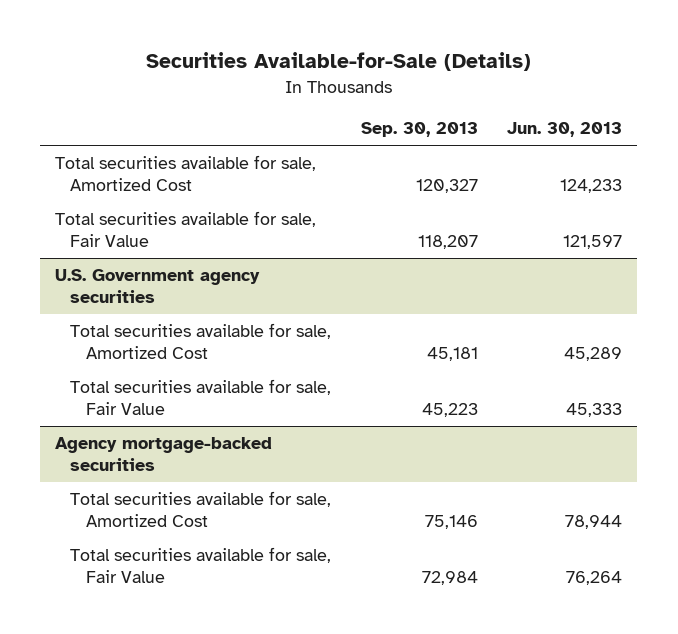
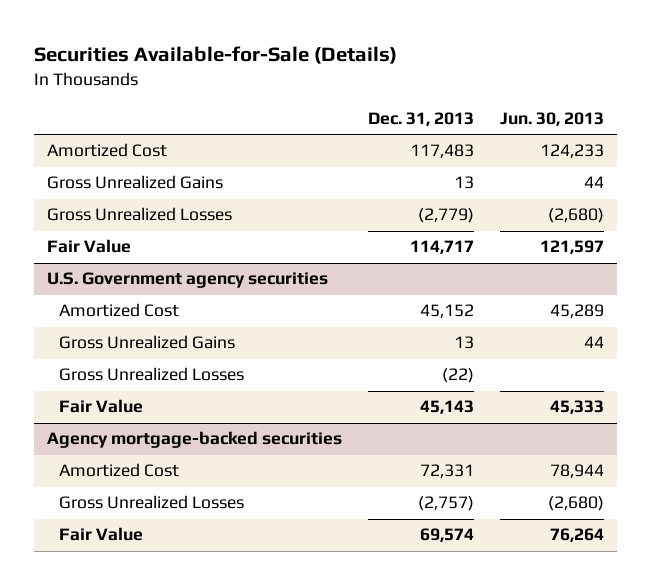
[360,122,478,138] Sep. 30, 2013 -> none
none -> [367,112,474,127] Dec. 31, 2013
[55,155,317,191] Total securities available for sale, Amortized Cost -> [46,143,167,158] Amortized Cost
none -> [46,175,223,190] Gross Unrealized Gains
none -> [46,207,232,222] Gross Unrealized Losses
[55,211,317,247] Total securities available for sale, Fair Value -> [46,239,131,254] Fair Value
[70,323,332,359] Total securities available for sale, Amortized Cost -> [59,303,180,318] Amortized Cost
none -> [59,335,236,350] Gross Unrealized Gains
none -> [59,367,245,382] Gross Unrealized Losses
[70,379,332,415] Total securities available for sale, Fair Value -> [59,399,144,414] Fair Value
[70,491,332,527] Total securities available for sale, Amortized Cost -> [59,463,180,478] Amortized Cost
none -> [59,495,245,510] Gross Unrealized Losses
[70,547,332,583] Total securities available for sale, Fair Value -> [59,527,144,542] Fair Value

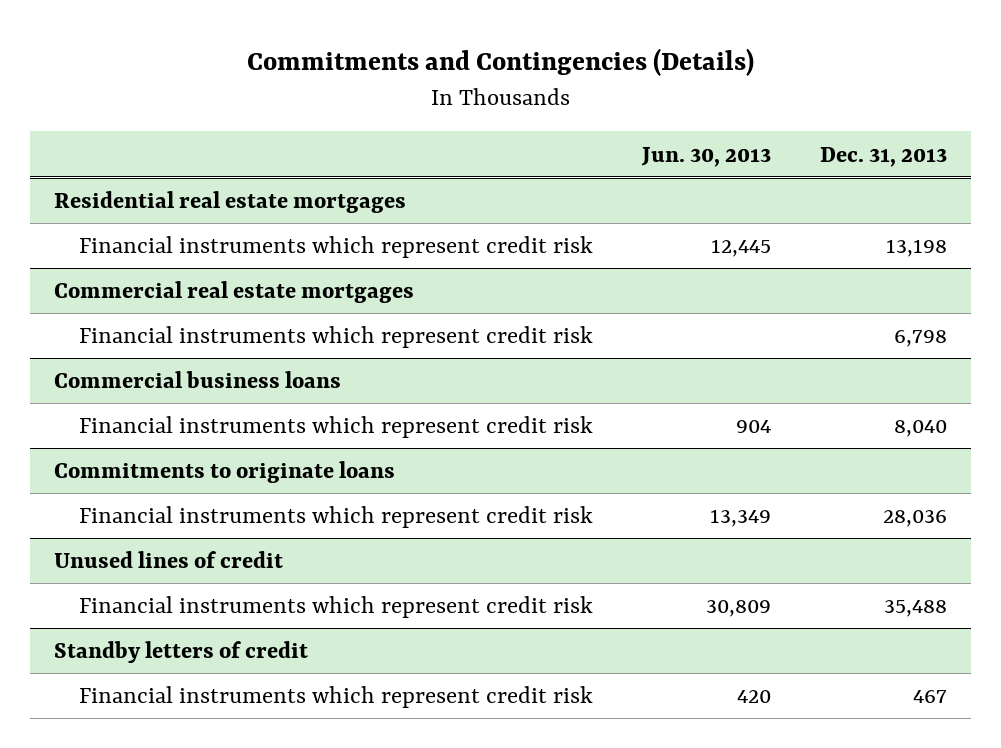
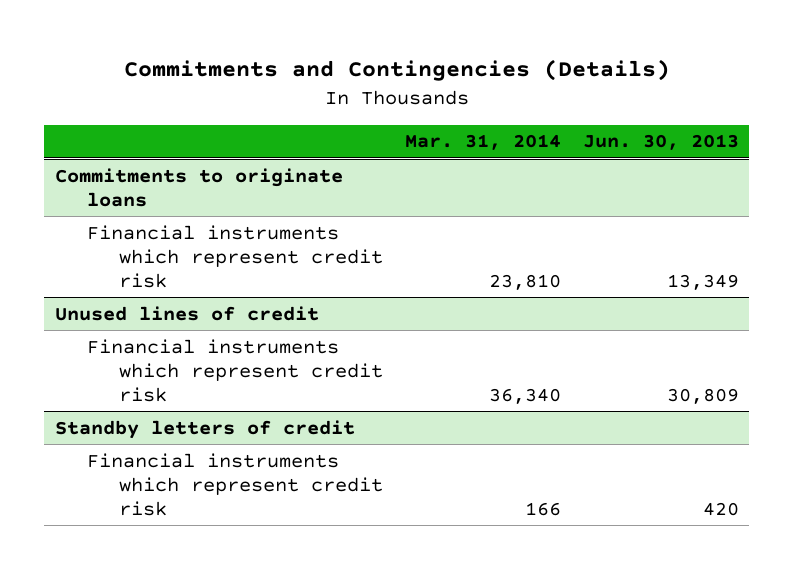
[819,146,947,167] Dec. 31, 2013 -> none
none -> [404,134,561,151] Mar. 31, 2014
[54,191,407,214] Residential real estate mortgages -> none
[78,236,593,259] Financial instruments which represent credit risk -> none
[54,281,415,304] Commercial real estate mortgages -> none
[78,326,593,349] Financial instruments which represent credit risk -> none
[54,371,342,389] Commercial business loans -> none
[78,416,593,439] Financial instruments which represent credit risk -> none

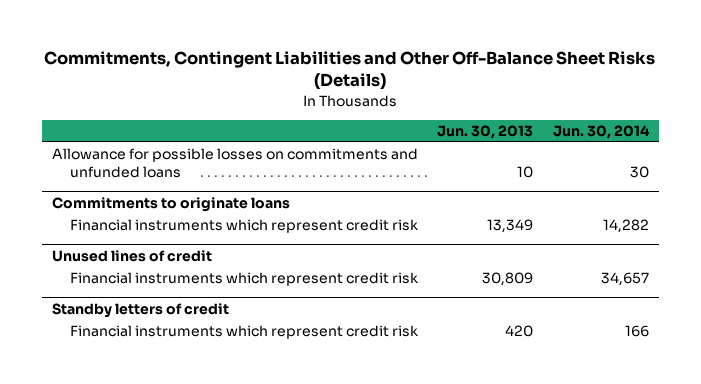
[123,59,670,82] Commitments and Contingencies (Details) -> [44,51,656,91] Commitments, Contingent Liabilities and Other Off-Balance Sheet Risks (Details)
[404,134,561,151] Mar. 31, 2014 -> none
none -> [552,125,650,140] Jun. 30, 2014
none -> [52,148,419,179] Allowance for possible losses on commitments and unfunded loans

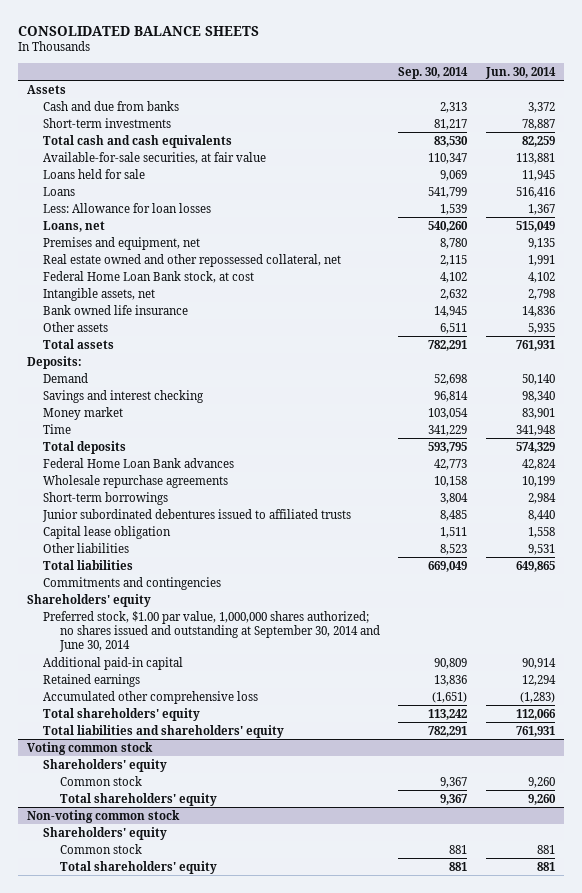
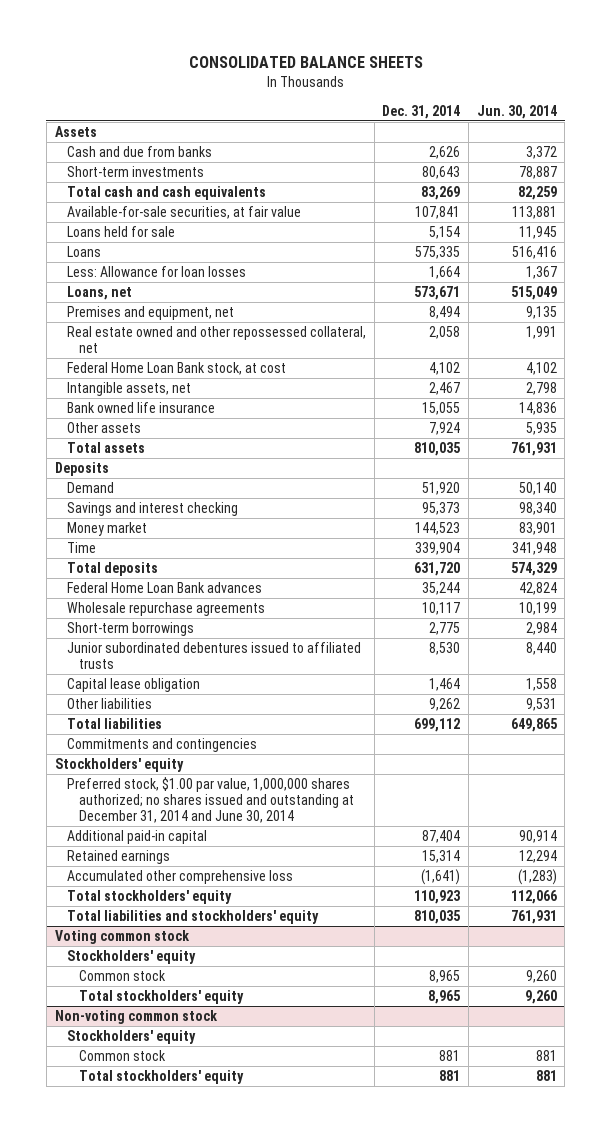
[398,66,469,79] Sep. 30, 2014 -> none
none -> [382,104,461,119] Dec. 31, 2014
[26,355,82,369] Deposits: -> [54,461,109,476] Deposits
[26,593,151,607] Shareholders' equity -> [54,757,184,772] Stockholders' equity
[43,610,381,653] Preferred stock, $1.00 par value, 1,000,000 shares authorized; no shares issued and outstanding at September 30, 2014 and June 30, 2014 -> [66,776,355,824] Preferred stock, $1.00 par value, 1,000,000 shares authorized; no shares issued and outstanding at December 31, 2014 and June 30, 2014
[43,707,201,721] Total shareholders' equity -> [66,889,232,904] Total stockholders' equity
[43,724,285,738] Total liabilities and shareholders' equity -> [66,909,319,924] Total liabilities and stockholders' equity
[43,758,168,772] Shareholders' equity -> [66,949,196,964] Stockholders' equity
[60,792,218,806] Total shareholders' equity -> [79,989,245,1004] Total stockholders' equity
[43,826,168,840] Shareholders' equity -> [66,1029,196,1044] Stockholders' equity
[60,860,218,874] Total shareholders' equity -> [79,1069,245,1084] Total stockholders' equity

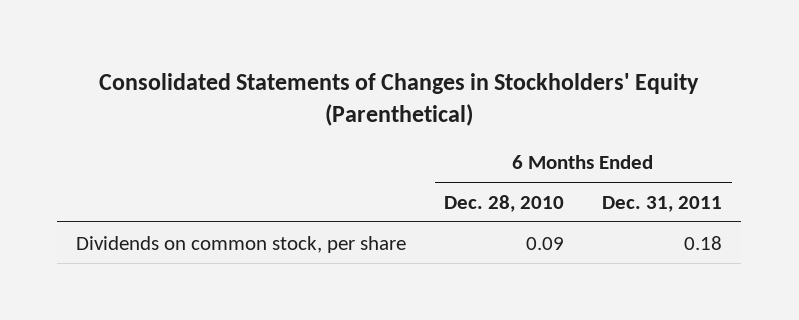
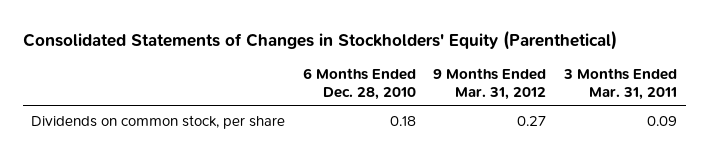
[602,195,723,212] Dec. 31, 2011 -> none
none -> [433,68,547,101] 9 Months Ended Mar. 31, 2012
none -> [562,68,677,101] 3 Months Ended Mar. 31, 2011
[526,236,565,250] 0.09 -> [389,115,416,126] 0.18

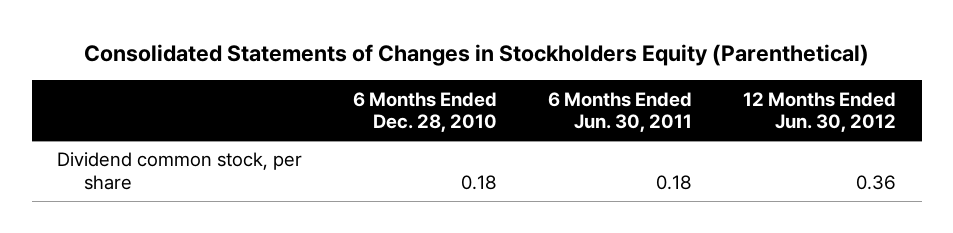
[22,29,617,50] Consolidated Statements of Changes in Stockholders' Equity (Parenthetical) -> [83,44,869,67] Consolidated Statements of Changes in Stockholders Equity (Parenthetical)
[433,68,547,101] 9 Months Ended Mar. 31, 2012 -> none
[562,68,677,101] 3 Months Ended Mar. 31, 2011 -> none
none -> [548,91,693,133] 6 Months Ended Jun. 30, 2011
none -> [743,91,897,133] 12 Months Ended Jun. 30, 2012
[31,114,286,129] Dividends on common stock, per share -> [57,152,303,190] Dividend common stock, per share

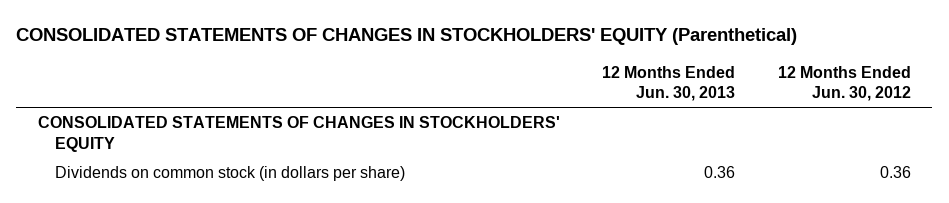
[83,44,869,67] Consolidated Statements of Changes in Stockholders Equity (Parenthetical) -> [16,28,798,46] CONSOLIDATED STATEMENTS OF CHANGES IN STOCKHOLDERS' EQUITY (Parenthetical)
[353,91,498,133] 6 Months Ended Dec. 28, 2010 -> none
[548,91,693,133] 6 Months Ended Jun. 30, 2011 -> none
none -> [602,65,736,102] 12 Months Ended Jun. 30, 2013
none -> [37,116,560,152] CONSOLIDATED STATEMENTS OF CHANGES IN STOCKHOLDERS' EQUITY
[57,152,303,190] Dividend common stock, per share -> [54,166,405,182] Dividends on common stock (in dollars per share)

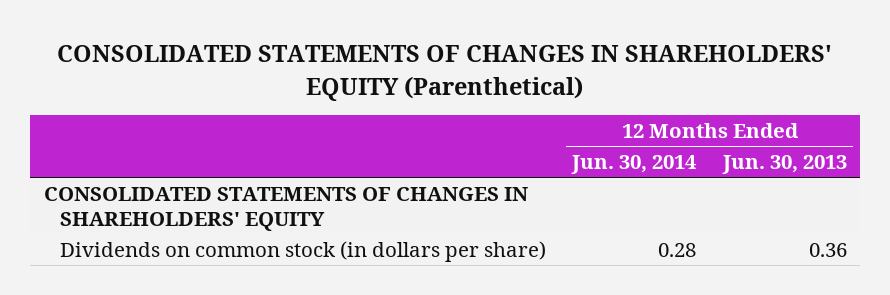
[16,28,798,46] CONSOLIDATED STATEMENTS OF CHANGES IN STOCKHOLDERS' EQUITY (Parenthetical) -> [57,45,833,101] CONSOLIDATED STATEMENTS OF CHANGES IN SHAREHOLDERS' EQUITY (Parenthetical)
[778,65,912,102] 12 Months Ended Jun. 30, 2012 -> none
none -> [571,155,698,175] Jun. 30, 2014
[37,116,560,152] CONSOLIDATED STATEMENTS OF CHANGES IN STOCKHOLDERS' EQUITY -> [43,186,528,232] CONSOLIDATED STATEMENTS OF CHANGES IN SHAREHOLDERS' EQUITY

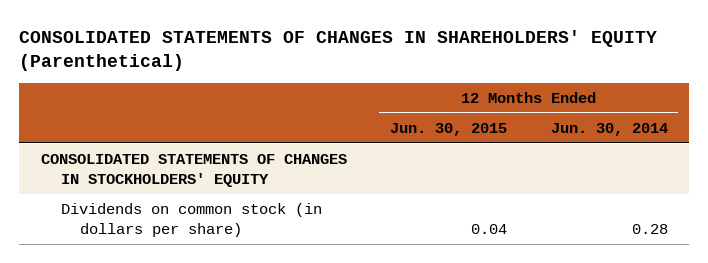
[721,155,847,175] Jun. 30, 2013 -> none
none -> [390,123,508,137] Jun. 30, 2015
[43,186,528,232] CONSOLIDATED STATEMENTS OF CHANGES IN SHAREHOLDERS' EQUITY -> [40,154,347,188] CONSOLIDATED STATEMENTS OF CHANGES IN STOCKHOLDERS' EQUITY

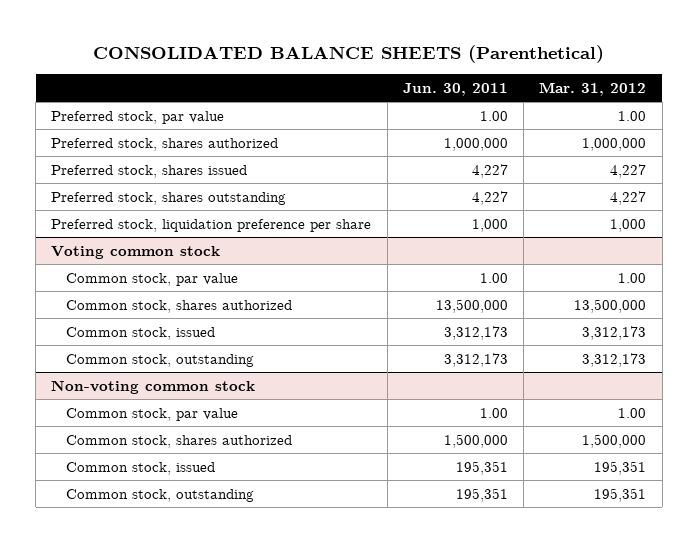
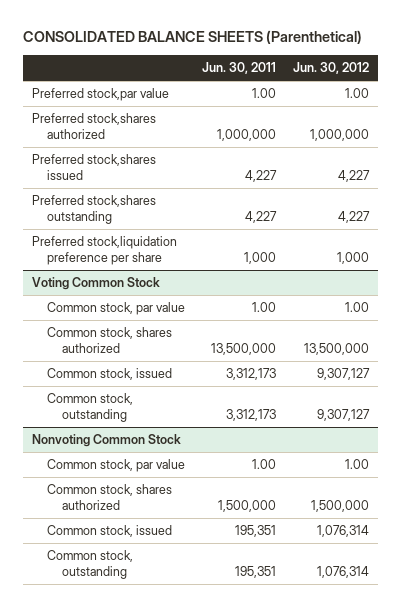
[539,81,647,96] Mar. 31, 2012 -> none
none -> [293,62,370,75] Jun. 30, 2012
[51,110,225,124] Preferred stock, par value -> [31,88,169,102] Preferred stock,par value
[51,137,279,151] Preferred stock, shares authorized -> [31,113,156,140] Preferred stock,shares authorized
[51,164,248,178] Preferred stock, shares issued -> [31,154,156,181] Preferred stock,shares issued
[51,191,287,205] Preferred stock, shares outstanding -> [31,195,156,225] Preferred stock,shares outstanding
[51,218,372,232] Preferred stock, liquidation preference per share -> [31,236,177,266] Preferred stock,liquidation preference per share
[51,245,221,259] Voting common stock -> [31,277,160,291] Voting Common Stock
[51,379,256,394] Non-voting common stock -> none
none -> [31,434,181,448] Nonvoting Common Stock

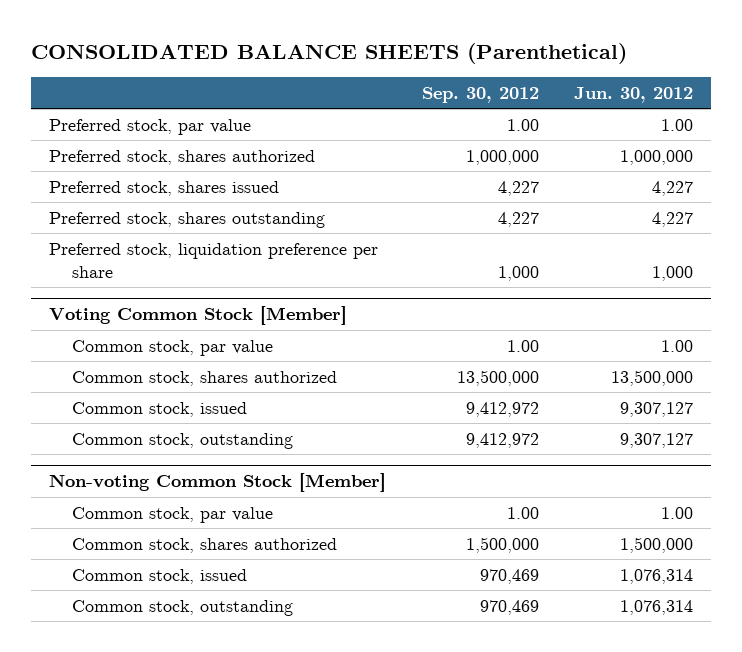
[201,62,276,75] Jun. 30, 2011 -> none
none -> [421,86,539,103] Sep. 30, 2012
[31,88,169,102] Preferred stock,par value -> [49,118,252,135] Preferred stock, par value
[31,113,156,140] Preferred stock,shares authorized -> [49,149,316,165] Preferred stock, shares authorized
[31,154,156,181] Preferred stock,shares issued -> [49,180,280,196] Preferred stock, shares issued
[31,195,156,225] Preferred stock,shares outstanding -> [49,211,326,228] Preferred stock, shares outstanding
[31,236,177,266] Preferred stock,liquidation preference per share -> [49,242,379,278] Preferred stock, liquidation preference per share
[31,277,160,291] Voting Common Stock -> [49,306,348,326] Voting Common Stock [Member]
[31,434,181,448] Nonvoting Common Stock -> none
none -> [49,473,387,493] Non-voting Common Stock [Member]

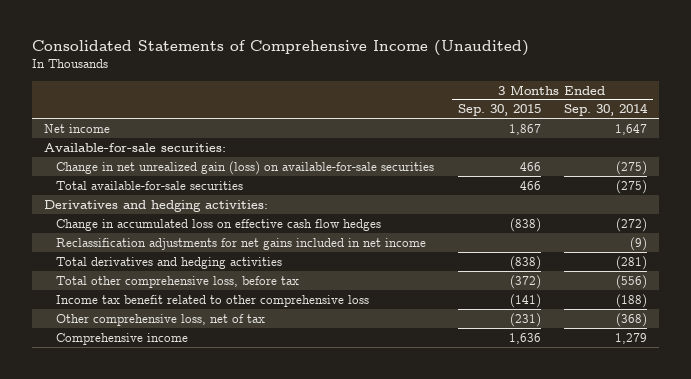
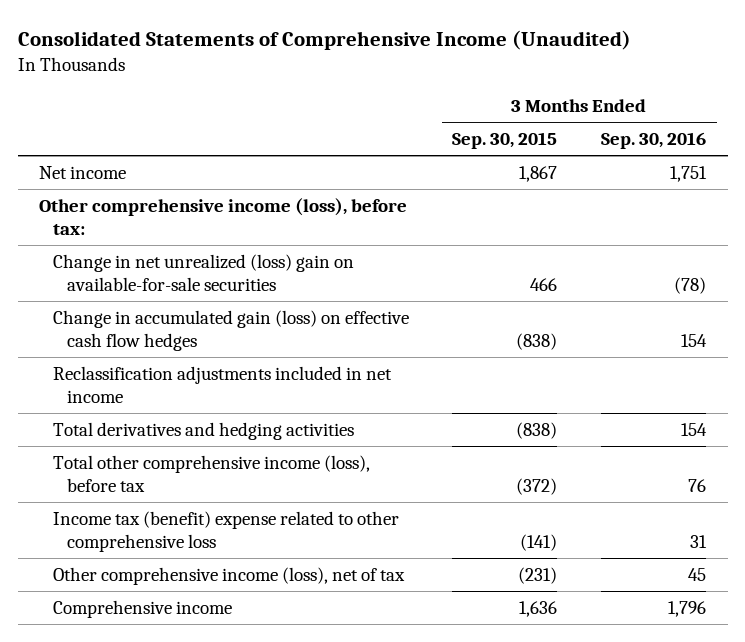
[564,103,649,117] Sep. 30, 2014 -> none
none -> [600,132,706,150] Sep. 30, 2016
[43,142,226,152] Available-for-sale securities: -> none
[56,180,244,190] Total available-for-sale securities -> none
[43,199,268,212] Derivatives and hedging activities: -> none
none -> [39,197,408,236] Other comprehensive income (loss), before tax:
[56,160,435,175] Change in net unrealized gain (loss) on available-for-sale securities -> [52,253,354,292] Change in net unrealized (loss) gain on available-for-sale securities
[56,218,382,231] Change in accumulated loss on effective cash flow hedges -> [52,309,409,352] Change in accumulated gain (loss) on effective cash flow hedges
[56,237,427,250] Reclassification adjustments for net gains included in net income -> [52,365,392,404] Reclassification adjustments included in net income
[56,275,300,288] Total other comprehensive loss, before tax -> [52,454,370,493] Total other comprehensive income (loss), before tax
[56,294,370,307] Income tax benefit related to other comprehensive loss -> [52,510,399,553] Income tax (benefit) expense related to other comprehensive loss
[56,313,266,326] Other comprehensive loss, net of tax -> [52,566,405,585] Other comprehensive income (loss), net of tax

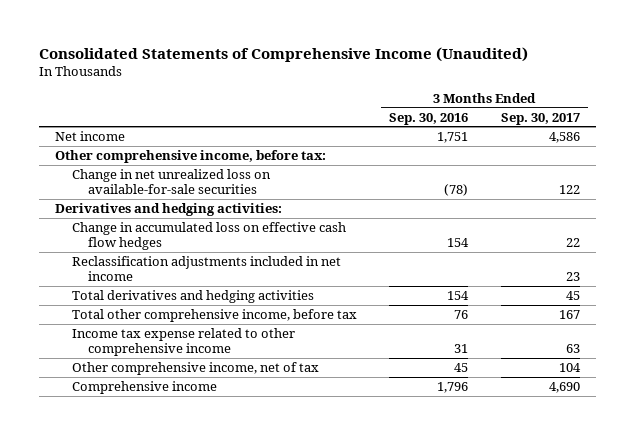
[452,132,558,150] Sep. 30, 2015 -> none
none -> [500,112,580,125] Sep. 30, 2017
[39,197,408,236] Other comprehensive income (loss), before tax: -> [54,149,326,163] Other comprehensive income, before tax:
[52,253,354,292] Change in net unrealized (loss) gain on available-for-sale securities -> [71,168,271,195] Change in net unrealized loss on available-for-sale securities
none -> [54,202,282,216] Derivatives and hedging activities:
[52,309,409,352] Change in accumulated gain (loss) on effective cash flow hedges -> [71,221,346,251] Change in accumulated loss on effective cash flow hedges
[52,454,370,493] Total other comprehensive income (loss), before tax -> [71,308,357,322] Total other comprehensive income, before tax
[52,510,399,553] Income tax (benefit) expense related to other comprehensive loss -> [71,327,295,357] Income tax expense related to other comprehensive income
[52,566,405,585] Other comprehensive income (loss), net of tax -> [71,361,319,375] Other comprehensive income, net of tax

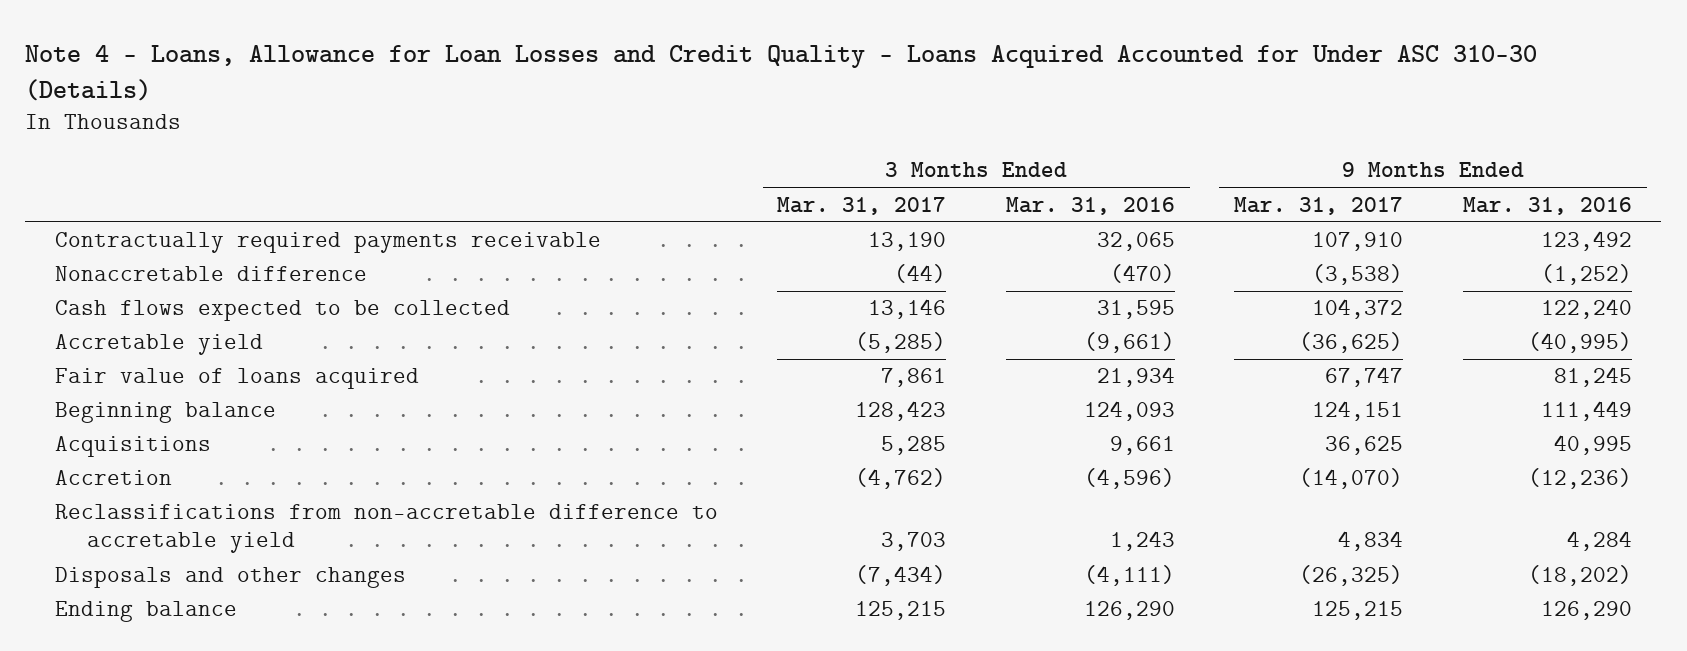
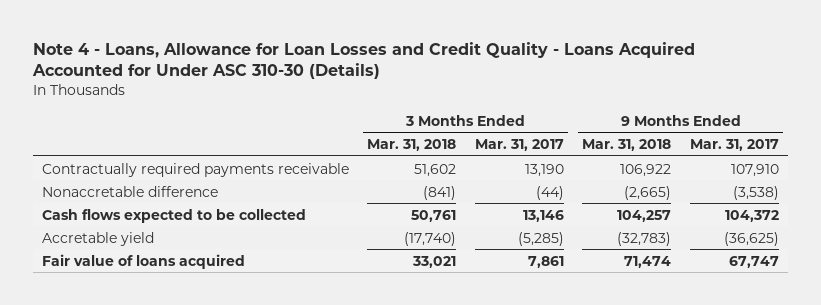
[1005,196,1175,215] Mar. 31, 2016 -> none
[1462,196,1632,215] Mar. 31, 2016 -> none
none -> [367,139,457,152] Mar. 31, 2018
none -> [582,139,672,152] Mar. 31, 2018
[54,402,276,424] Beginning balance -> none
[54,436,211,458] Acquisitions -> none
[54,470,172,486] Accretion -> none
[54,504,718,554] Reclassifications from non-accretable difference to accretable yield -> none
[54,567,406,589] Disposals and other changes -> none
[54,601,237,623] Ending balance -> none

